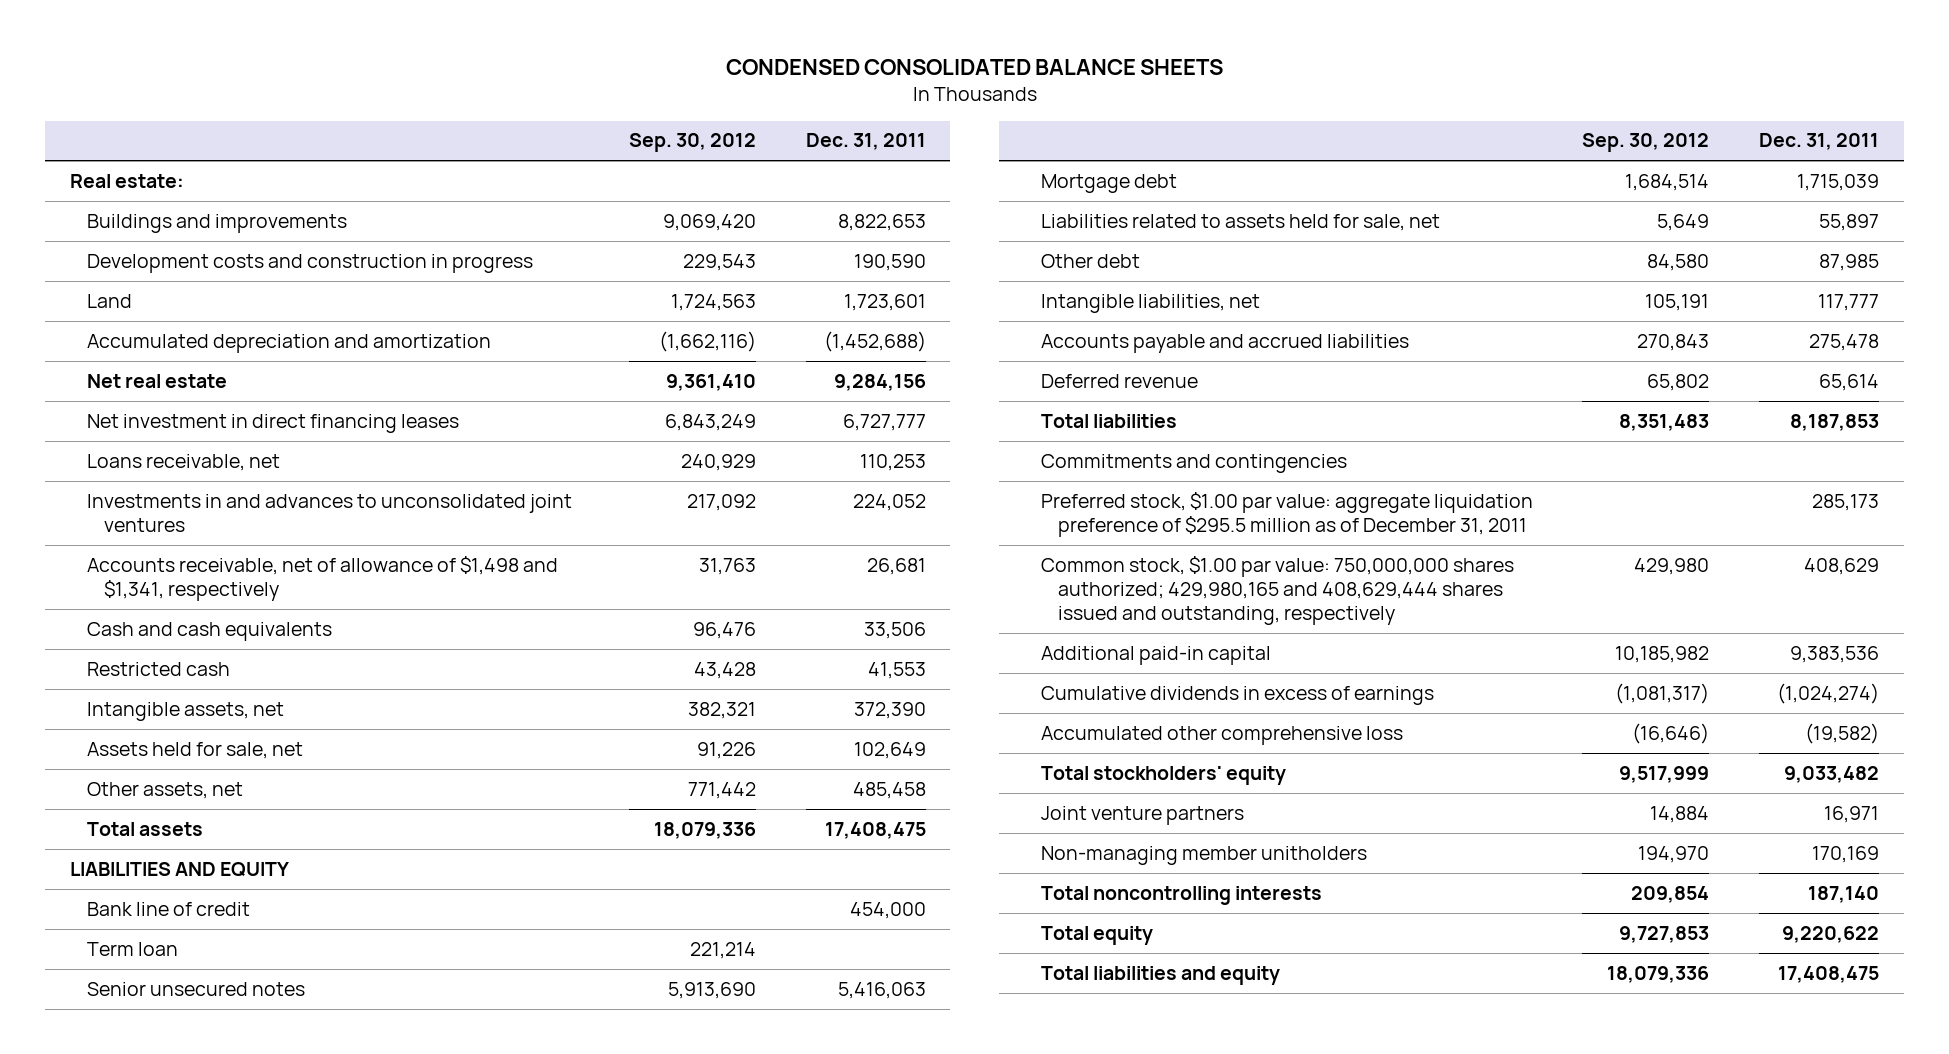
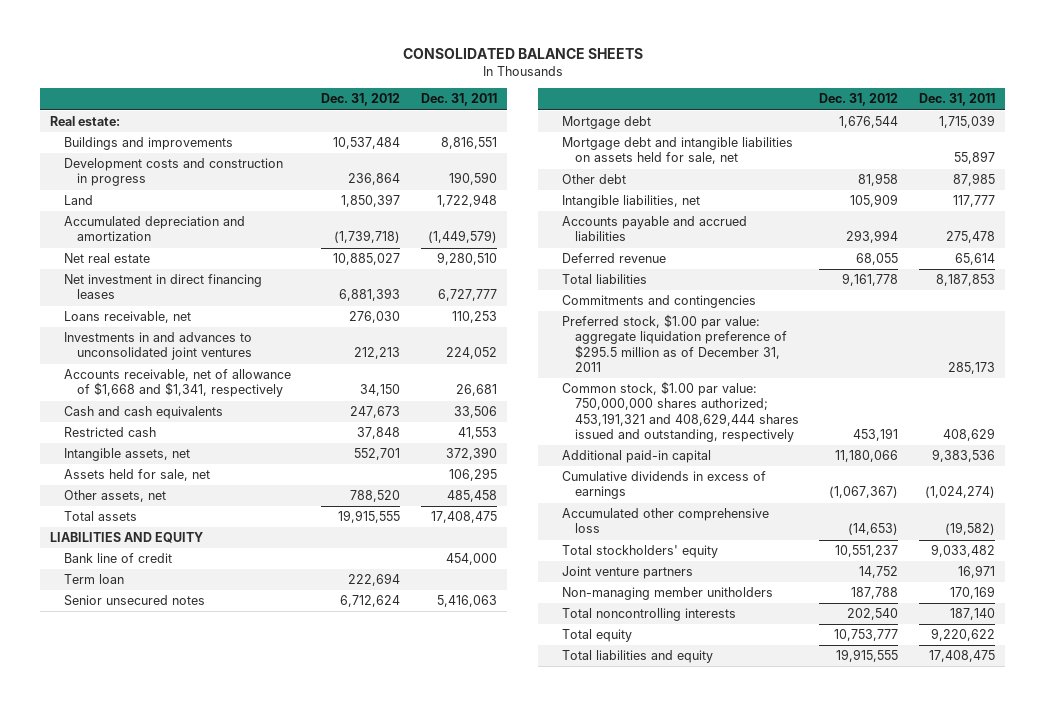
[725,59,1223,76] CONDENSED CONSOLIDATED BALANCE SHEETS -> [402,48,643,60] CONSOLIDATED BALANCE SHEETS
[628,133,756,153] Sep. 30, 2012 -> none
none -> [321,93,401,107] Dec. 31, 2012
[837,213,926,231] 8,822,653 -> [440,137,497,150] 8,816,551
[843,293,926,311] 1,723,601 -> [436,194,497,208] 1,722,948
[823,330,926,352] (1,452,688) -> [427,230,497,244] (1,449,579)
[833,373,926,391] 9,284,156 -> [436,252,497,266] 9,280,510
[87,555,559,602] Accounts receivable, net of allowance of $1,498 and $1,341, respectively -> [63,369,291,398] Accounts receivable, net of allowance of $1,668 and $1,341, respectively
[853,741,926,759] 102,649 -> [448,468,497,482] 106,295
[1040,213,1440,231] Liabilities related to assets held for sale, net -> [561,137,793,165] Mortgage debt and intangible liabilities on assets held for sale, net
[1040,555,1514,626] Common stock, $1.00 par value: 750,000,000 shares authorized; 429,980,165 and 408,629,444 shares issued and outstanding, respectively -> [561,381,799,443] Common stock, $1.00 par value: 750,000,000 shares authorized; 453,191,321 and 408,629,444 shares issued and outstanding, respectively

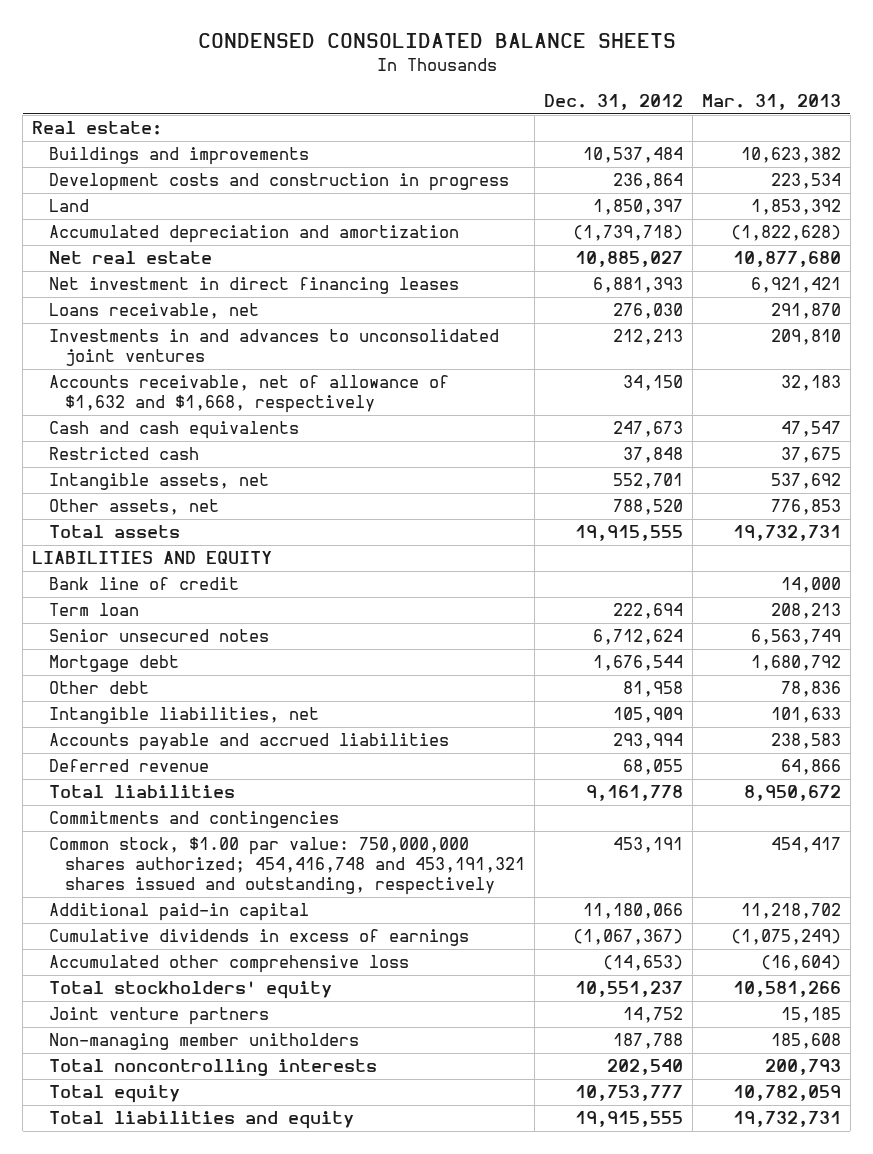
[402,48,643,60] CONSOLIDATED BALANCE SHEETS -> [197,33,676,49] CONDENSED CONSOLIDATED BALANCE SHEETS
[420,93,497,107] Dec. 31, 2011 -> none
none -> [702,93,842,110] Mar. 31, 2013
[63,369,291,398] Accounts receivable, net of allowance of $1,668 and $1,341, respectively -> [48,375,449,414] Accounts receivable, net of allowance of $1,632 and $1,668, respectively
[63,469,210,482] Assets held for sale, net -> none
[561,137,793,165] Mortgage debt and intangible liabilities on assets held for sale, net -> none
[561,314,787,373] Preferred stock, $1.00 par value: aggregate liquidation preference of $295.5 million as of December 31, 2011 -> none
[561,381,799,443] Common stock, $1.00 par value: 750,000,000 shares authorized; 453,191,321 and 408,629,444 shares issued and outstanding, respectively -> [48,837,526,896] Common stock, $1.00 par value: 750,000,000 shares authorized; 454,416,748 and 453,191,321 shares issued and outstanding, respectively

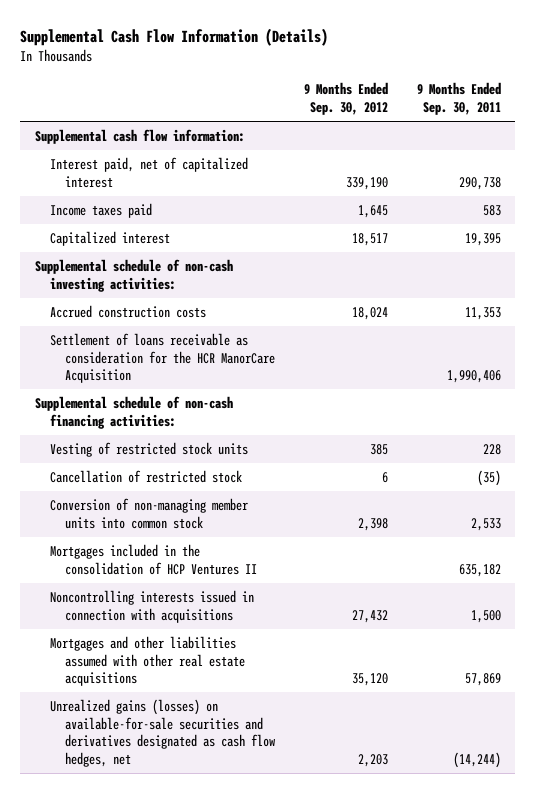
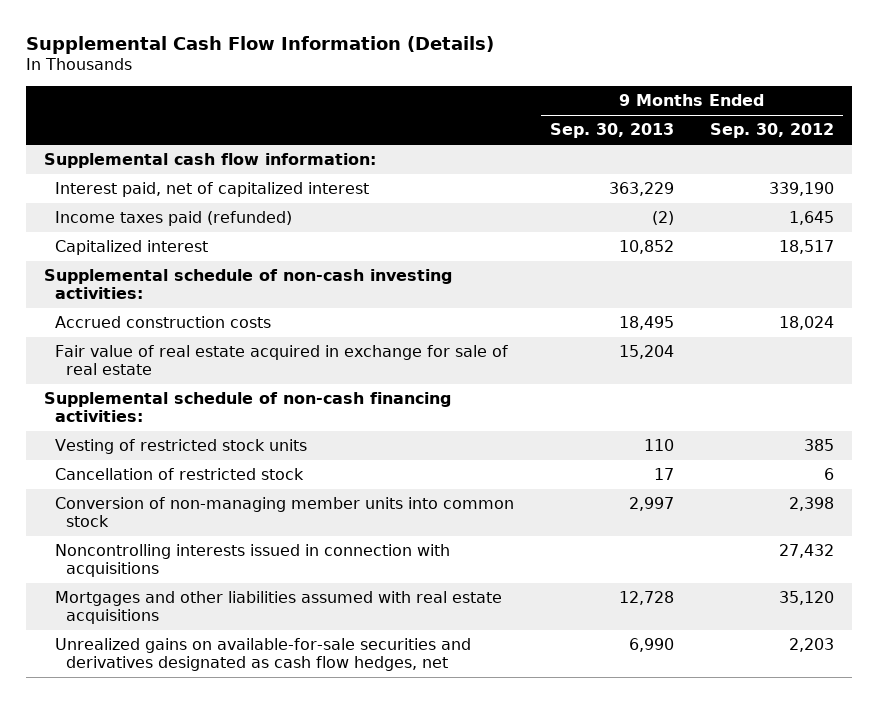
[416,82,501,115] 9 Months Ended Sep. 30, 2011 -> none
none -> [550,123,675,139] Sep. 30, 2013
[49,203,152,219] Income taxes paid -> [55,211,293,227] Income taxes paid (refunded)
[49,333,275,384] Settlement of loans receivable as consideration for the HCR ManorCare Acquisition -> none
none -> [55,345,509,376] Fair value of real estate acquired in exchange for sale of real estate
[49,544,257,575] Mortgages included in the consolidation of HCP Ventures II -> none
[49,636,245,687] Mortgages and other liabilities assumed with other real estate acquisitions -> [55,591,503,625] Mortgages and other liabilities assumed with real estate acquisitions
[49,699,275,767] Unrealized gains (losses) on available-for-sale securities and derivatives designated as cash flow hedges, net -> [55,638,472,672] Unrealized gains on available-for-sale securities and derivatives designated as cash flow hedges, net

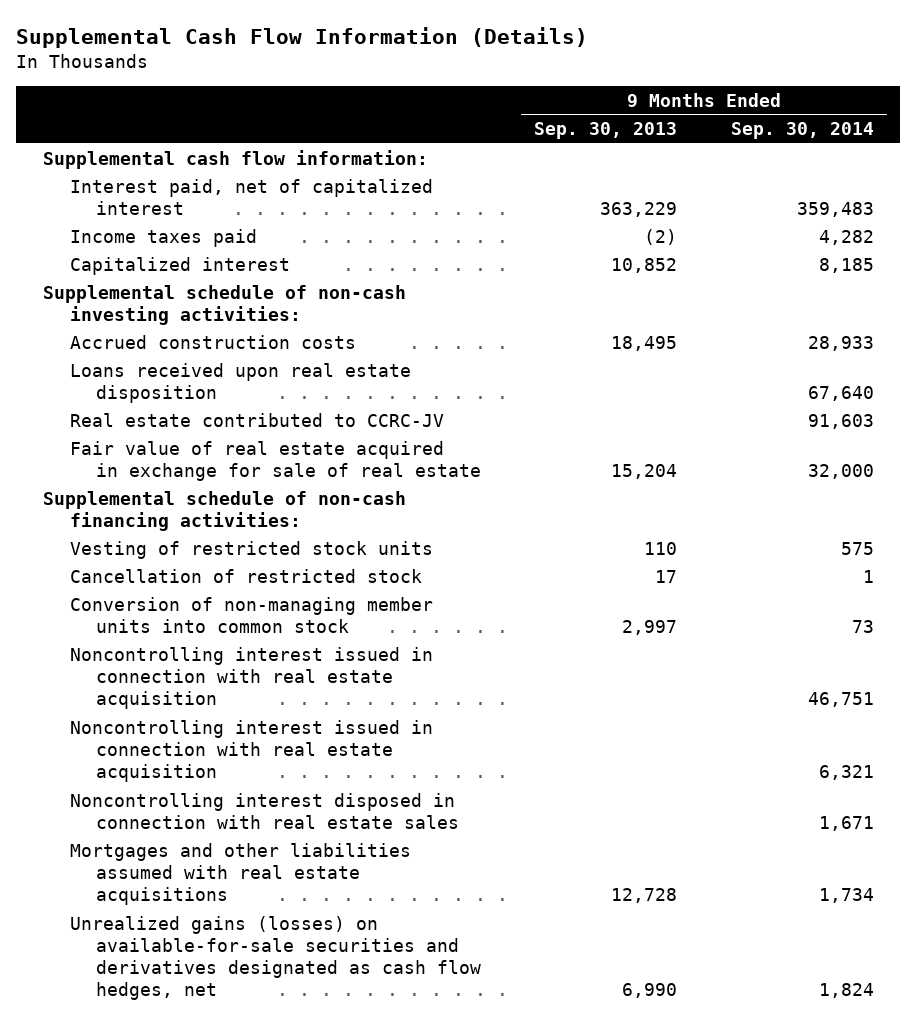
[710,123,835,139] Sep. 30, 2012 -> none
none -> [730,121,874,139] Sep. 30, 2014
[55,211,293,227] Income taxes paid (refunded) -> [69,228,257,247] Income taxes paid
none -> [69,362,411,403] Loans received upon real estate disposition
none -> [69,412,444,427] Real estate contributed to CCRC-JV
none -> [69,646,433,710] Noncontrolling interest issued in connection with real estate acquisition
[55,544,451,578] Noncontrolling interests issued in connection with acquisitions -> [69,719,433,783] Noncontrolling interest issued in connection with real estate acquisition
none -> [69,792,460,829] Noncontrolling interest disposed in connection with real estate sales
[55,638,472,672] Unrealized gains on available-for-sale securities and derivatives designated as cash flow hedges, net -> [69,915,482,1001] Unrealized gains (losses) on available-for-sale securities and derivatives designated as cash flow hedges, net

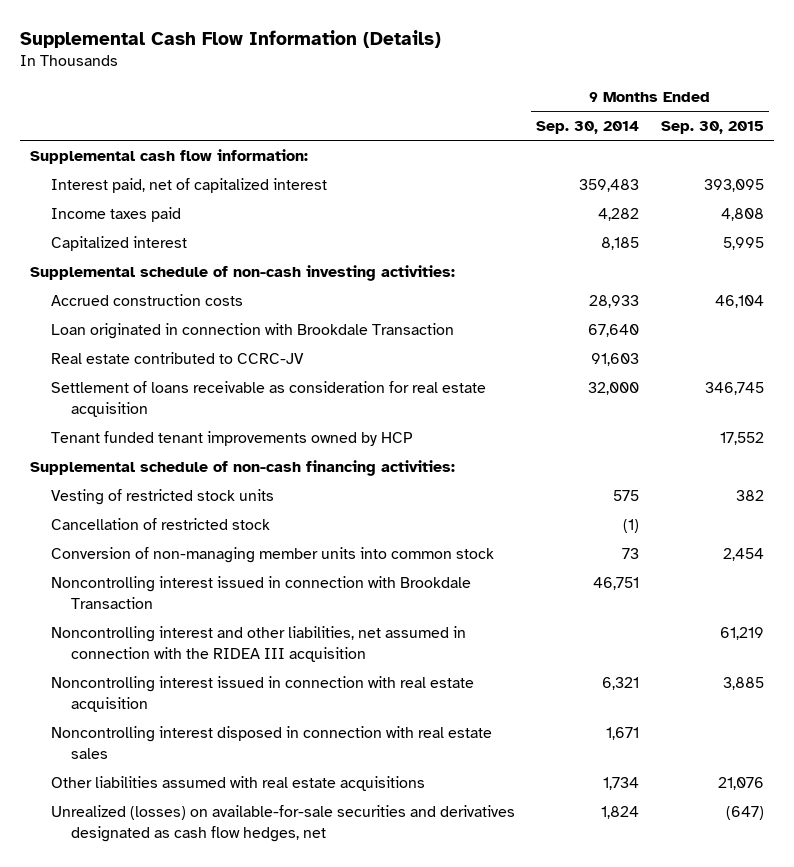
[534,121,678,139] Sep. 30, 2013 -> none
none -> [660,121,764,135] Sep. 30, 2015
[69,362,411,403] Loans received upon real estate disposition -> [50,322,454,339] Loan originated in connection with Brookdale Transaction
[69,440,482,481] Fair value of real estate acquired in exchange for sale of real estate -> none
none -> [50,380,486,417] Settlement of loans receivable as consideration for real estate acquisition
none -> [50,430,413,446] Tenant funded tenant improvements owned by HCP
[862,569,874,583] 1 -> [623,518,640,533] (1)
[69,646,433,710] Noncontrolling interest issued in connection with real estate acquisition -> [50,575,471,609] Noncontrolling interest issued in connection with Brookdale Transaction
none -> [50,625,466,662] Noncontrolling interest and other liabilities, net assumed in connection with the RIDEA III acquisition
[69,842,411,906] Mortgages and other liabilities assumed with real estate acquisitions -> [50,775,425,791] Other liabilities assumed with real estate acquisitions
[69,915,482,1001] Unrealized gains (losses) on available-for-sale securities and derivatives designated as cash flow hedges, net -> [50,804,515,842] Unrealized (losses) on available-for-sale securities and derivatives designated as cash flow hedges, net

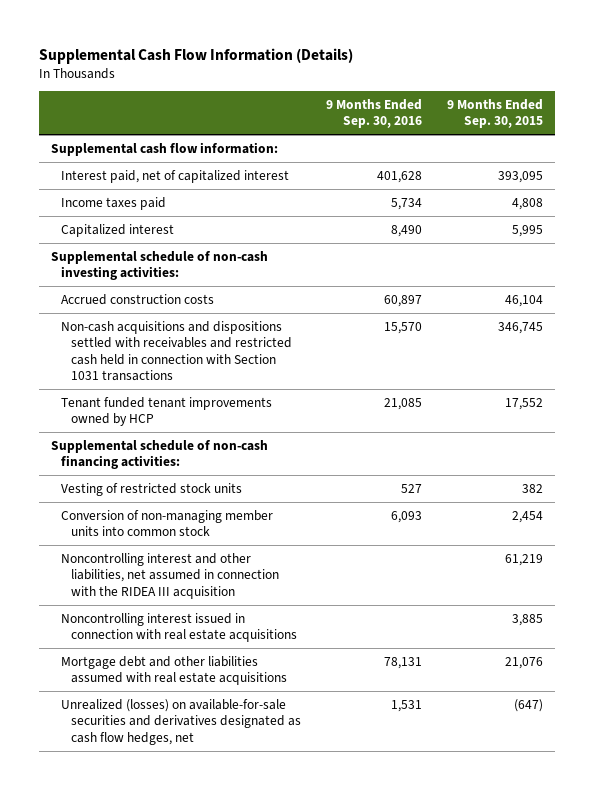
[536,121,640,135] Sep. 30, 2014 -> none
none -> [325,98,422,129] 9 Months Ended Sep. 30, 2016
[50,322,454,339] Loan originated in connection with Brookdale Transaction -> none
[50,351,304,364] Real estate contributed to CCRC-JV -> none
[50,380,486,417] Settlement of loans receivable as consideration for real estate acquisition -> [61,320,293,382] Non-cash acquisitions and dispositions settled with receivables and restricted cash held in connection with Section 1031 transactions
[50,517,270,530] Cancellation of restricted stock -> none
[50,575,471,609] Noncontrolling interest issued in connection with Brookdale Transaction -> none
[50,725,492,759] Noncontrolling interest disposed in connection with real estate sales -> none
[50,675,474,712] Noncontrolling interest issued in connection with real estate acquisition -> [61,612,298,643] Noncontrolling interest issued in connection with real estate acquisitions
[50,775,425,791] Other liabilities assumed with real estate acquisitions -> [61,655,288,686] Mortgage debt and other liabilities assumed with real estate acquisitions

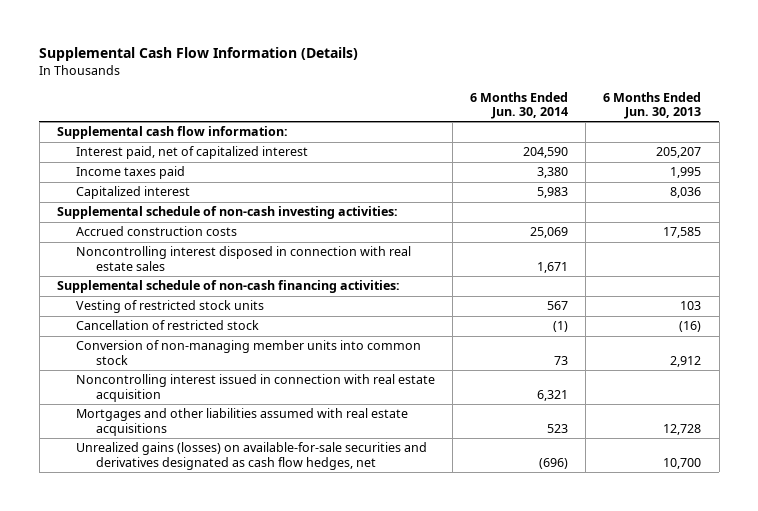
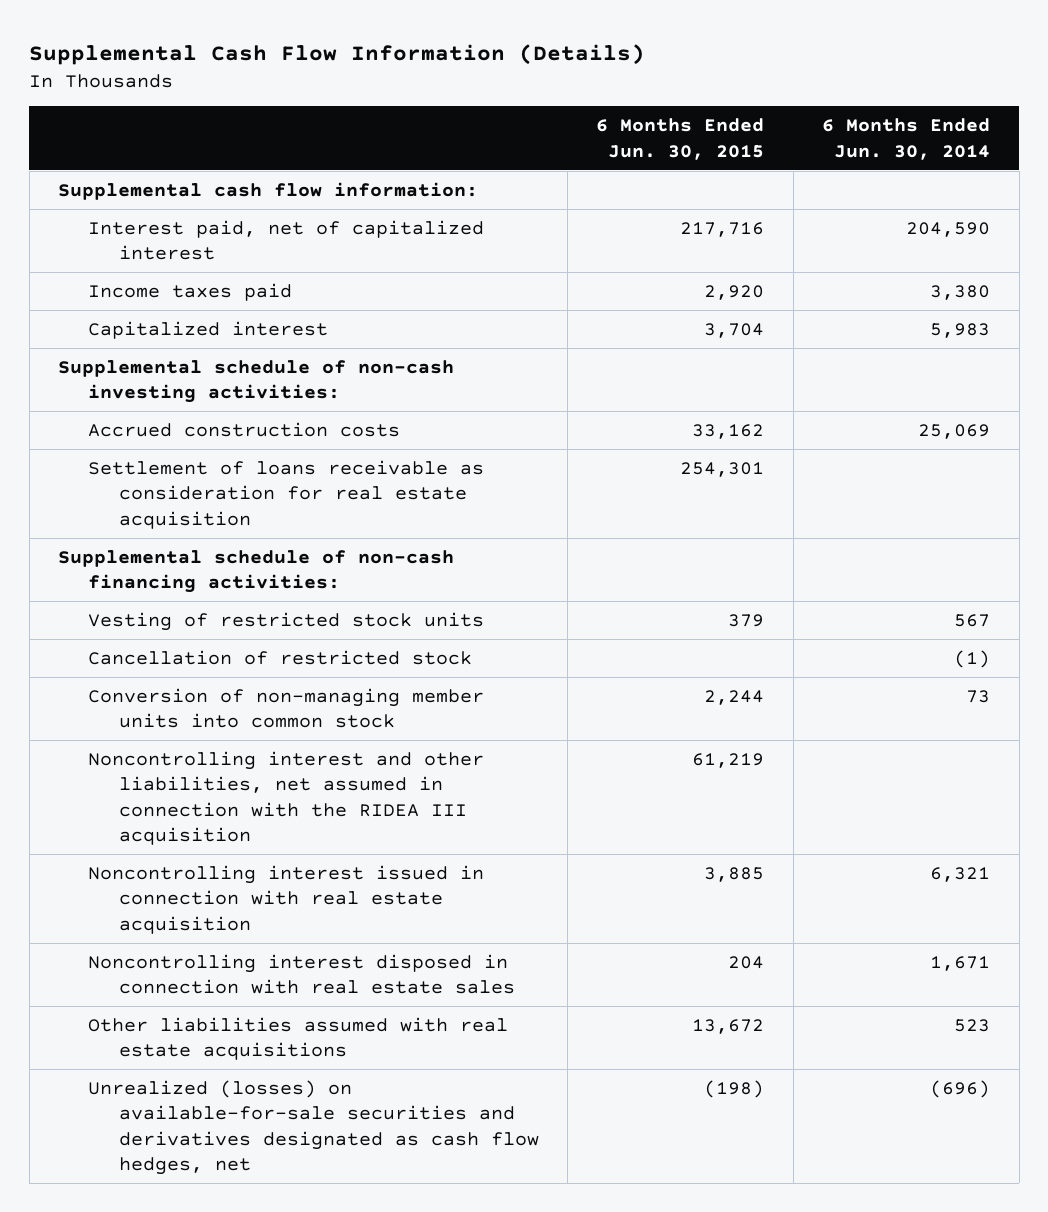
[603,91,702,119] 6 Months Ended Jun. 30, 2013 -> none
none -> [596,118,765,160] 6 Months Ended Jun. 30, 2015
none -> [88,459,485,529] Settlement of loans receivable as consideration for real estate acquisition
none -> [88,750,485,846] Noncontrolling interest and other liabilities, net assumed in connection with the RIDEA III acquisition
[76,246,412,271] Noncontrolling interest disposed in connection with real estate sales -> [88,953,515,995] Noncontrolling interest disposed in connection with real estate sales
[76,408,409,436] Mortgages and other liabilities assumed with real estate acquisitions -> [88,1016,509,1061] Other liabilities assumed with real estate acquisitions
[76,442,428,470] Unrealized gains (losses) on available-for-sale securities and derivatives designated as cash flow hedges, net -> [88,1079,539,1176] Unrealized (losses) on available-for-sale securities and derivatives designated as cash flow hedges, net

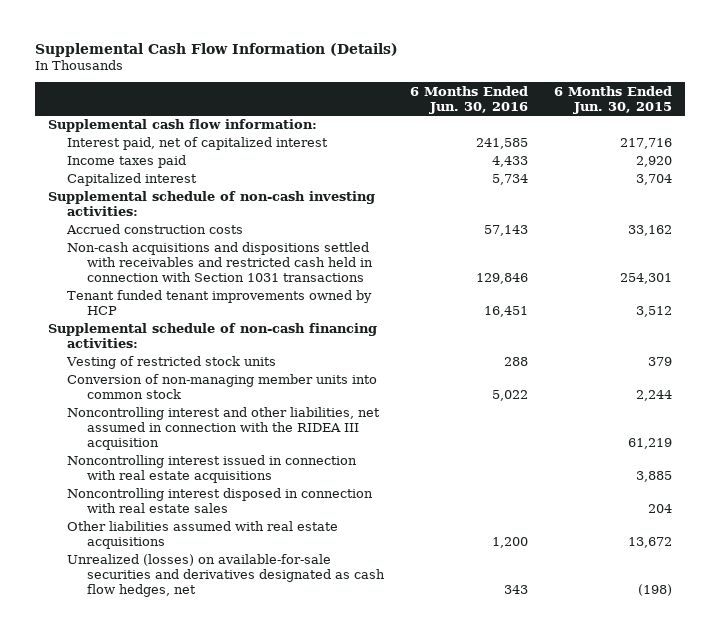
[822,118,991,160] 6 Months Ended Jun. 30, 2014 -> none
none -> [409,85,528,114] 6 Months Ended Jun. 30, 2016
[88,459,485,529] Settlement of loans receivable as consideration for real estate acquisition -> [67,242,373,283] Non-cash acquisitions and dispositions settled with receivables and restricted cash held in connection with Section 1031 transactions
none -> [67,290,373,316] Tenant funded tenant improvements owned by HCP
[88,649,473,665] Cancellation of restricted stock -> none
[88,864,485,934] Noncontrolling interest issued in connection with real estate acquisition -> [67,455,358,484] Noncontrolling interest issued in connection with real estate acquisitions

